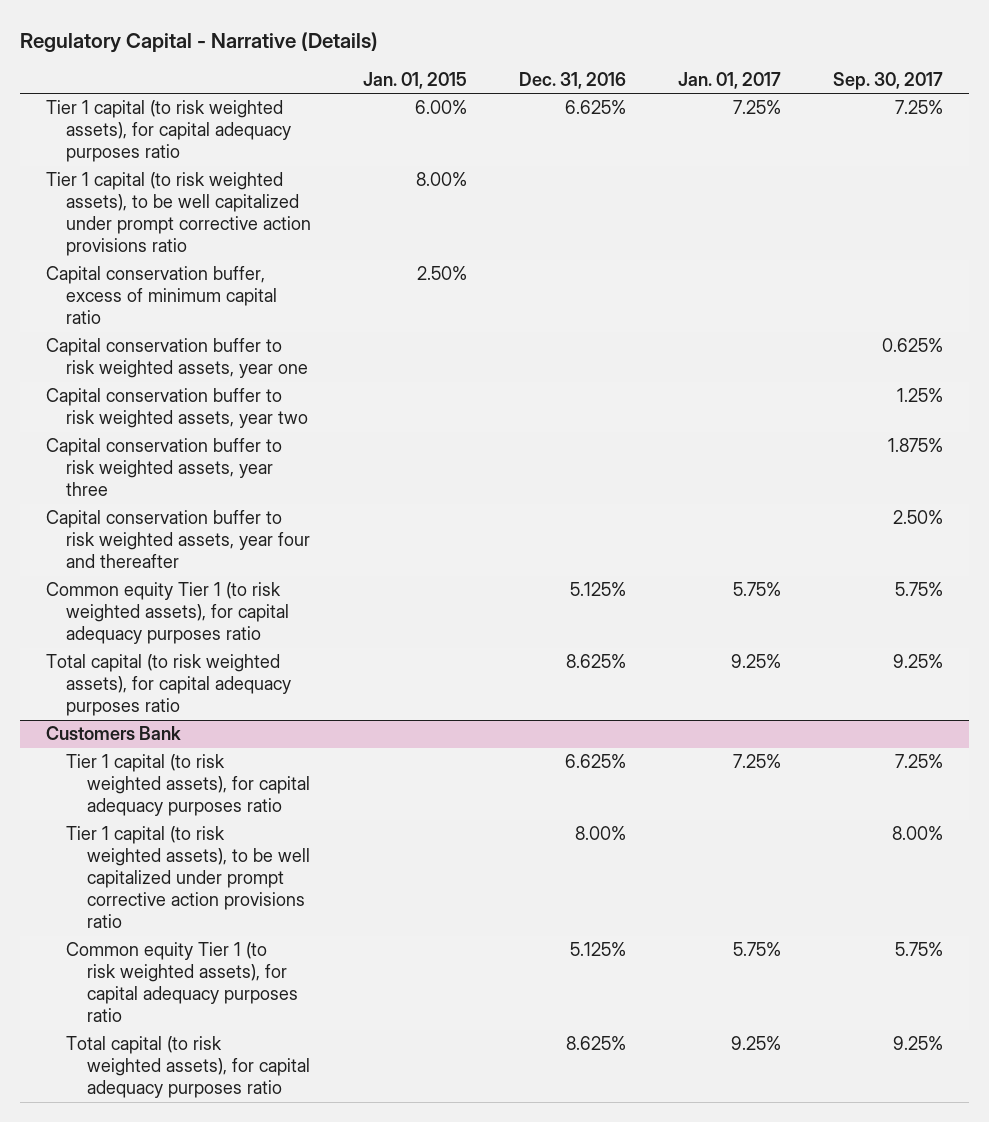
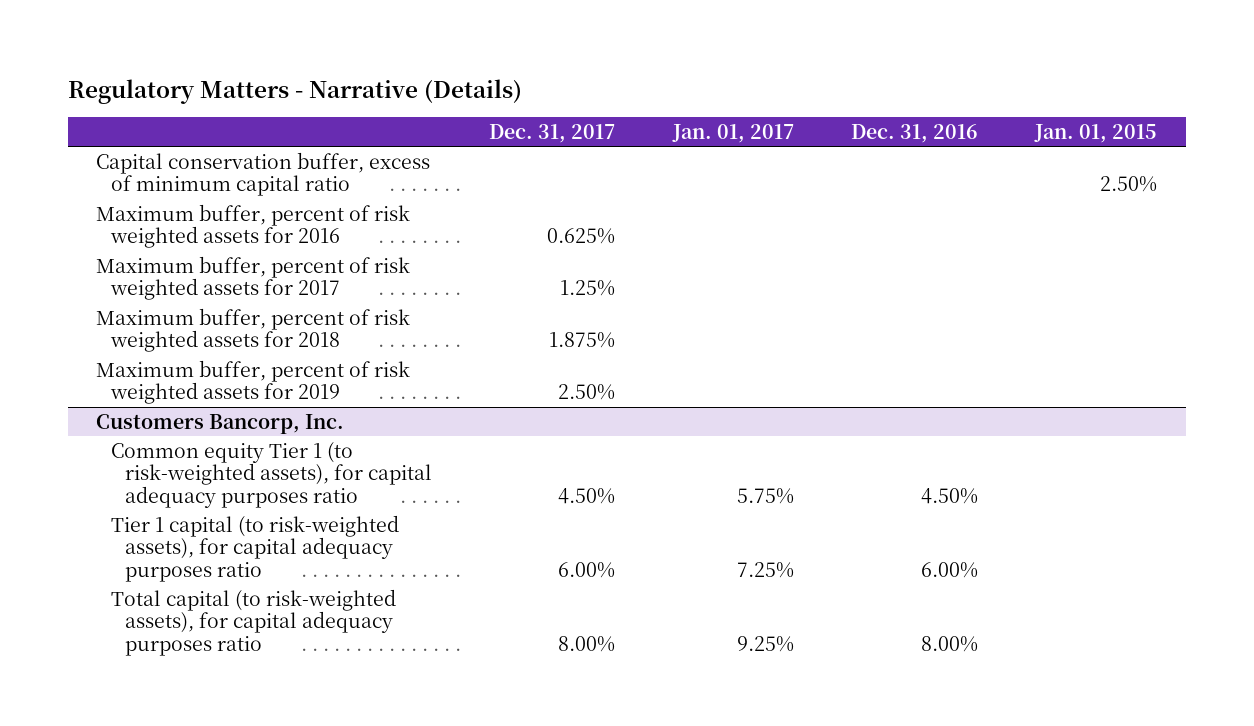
[19,31,378,53] Regulatory Capital - Narrative (Details) -> [67,78,522,104] Regulatory Matters - Narrative (Details)
[832,71,943,90] Sep. 30, 2017 -> none
none -> [489,123,616,143] Dec. 31, 2017
[45,100,292,163] Tier 1 capital (to risk weighted assets), for capital adequacy purposes ratio -> none
[45,172,312,257] Tier 1 capital (to risk weighted assets), to be well capitalized under prompt corrective action provisions ratio -> none
[45,582,290,645] Common equity Tier 1 (to risk weighted assets), for capital adequacy purposes ratio -> none
[45,654,292,717] Total capital (to risk weighted assets), for capital adequacy purposes ratio -> none
[45,726,181,741] Customers Bank -> none
[66,754,310,817] Tier 1 capital (to risk weighted assets), for capital adequacy purposes ratio -> none
[66,826,310,929] Tier 1 capital (to risk weighted assets), to be well capitalized under prompt corrective action provisions ratio -> none
[66,942,298,1023] Common equity Tier 1 (to risk weighted assets), for capital adequacy purposes ratio -> none
[66,1036,310,1099] Total capital (to risk weighted assets), for capital adequacy purposes ratio -> none
[45,338,309,379] Capital conservation buffer to risk weighted assets, year one -> [96,203,411,249] Maximum buffer, percent of risk weighted assets for 2016
[45,388,309,429] Capital conservation buffer to risk weighted assets, year two -> [96,255,411,301] Maximum buffer, percent of risk weighted assets for 2017
[45,438,282,497] Capital conservation buffer to risk weighted assets, year three -> [96,307,411,353] Maximum buffer, percent of risk weighted assets for 2018
[45,510,311,569] Capital conservation buffer to risk weighted assets, year four and thereafter -> [96,359,411,405] Maximum buffer, percent of risk weighted assets for 2019
none -> [96,413,345,434] Customers Bancorp, Inc.
none -> [110,441,432,508] Common equity Tier 1 (to risk-weighted assets), for capital adequacy purposes ratio
none -> [110,514,399,582] Tier 1 capital (to risk-weighted assets), for capital adequacy purposes ratio
none -> [110,588,396,656] Total capital (to risk-weighted assets), for capital adequacy purposes ratio

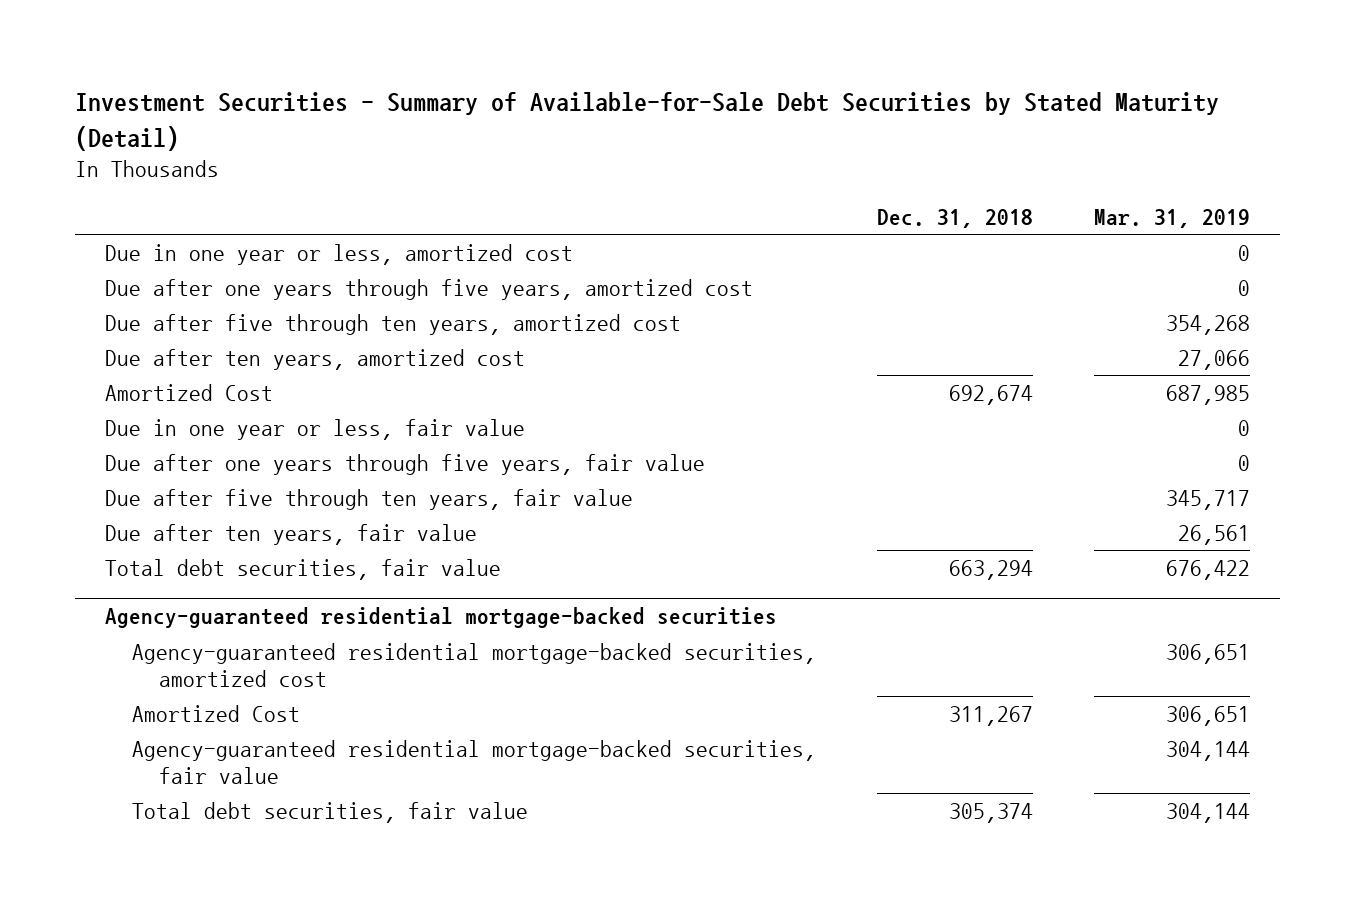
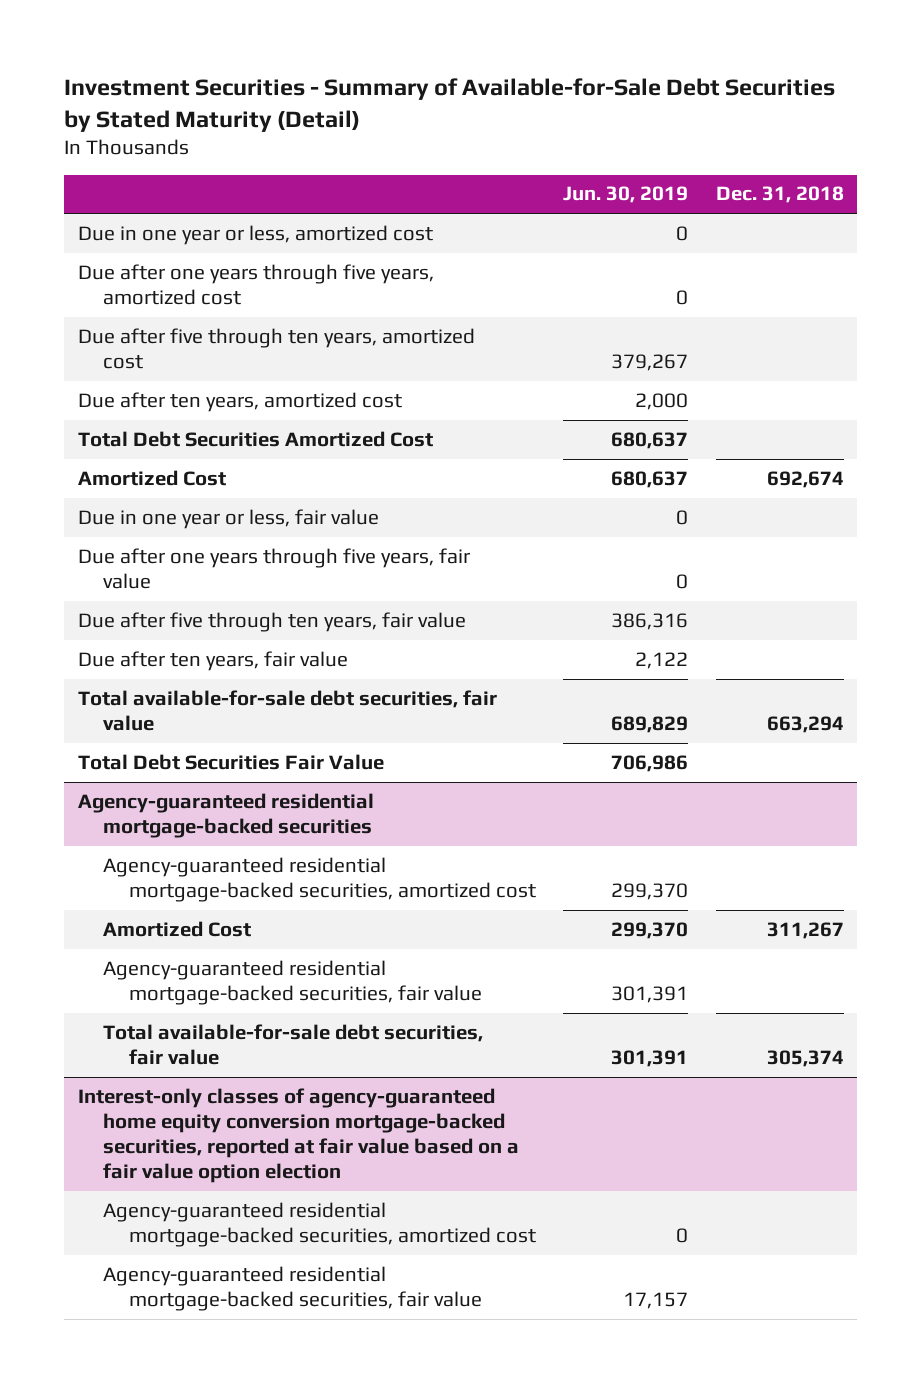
[1093,209,1250,229] Mar. 31, 2019 -> none
none -> [563,186,689,204] Jun. 30, 2019
none -> [77,430,433,447] Total Debt Securities Amortized Cost
[105,558,502,580] Total debt securities, fair value -> [77,689,497,731] Total available-for-sale debt securities, fair value
none -> [77,753,384,770] Total Debt Securities Fair Value
[132,801,529,823] Total debt securities, fair value -> [103,1023,484,1065] Total available-for-sale debt securities, fair value
none -> [77,1087,520,1183] Interest-only classes of agency-guaranteed home equity conversion mortgage-backed securities, reported at fair value based on a fair value option election
none -> [103,1201,536,1247] Agency-guaranteed residential mortgage-backed securities, amortized cost
none -> [103,1265,482,1311] Agency-guaranteed residential mortgage-backed securities, fair value

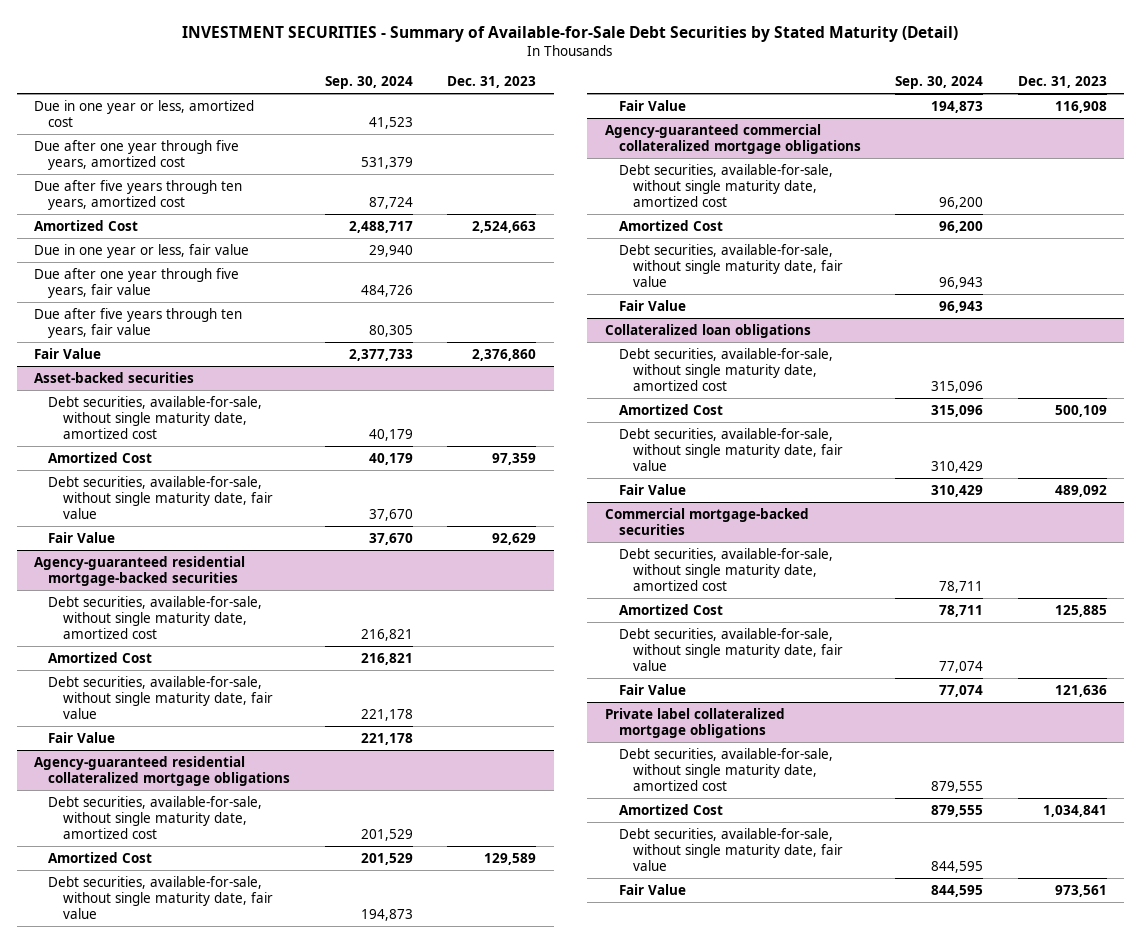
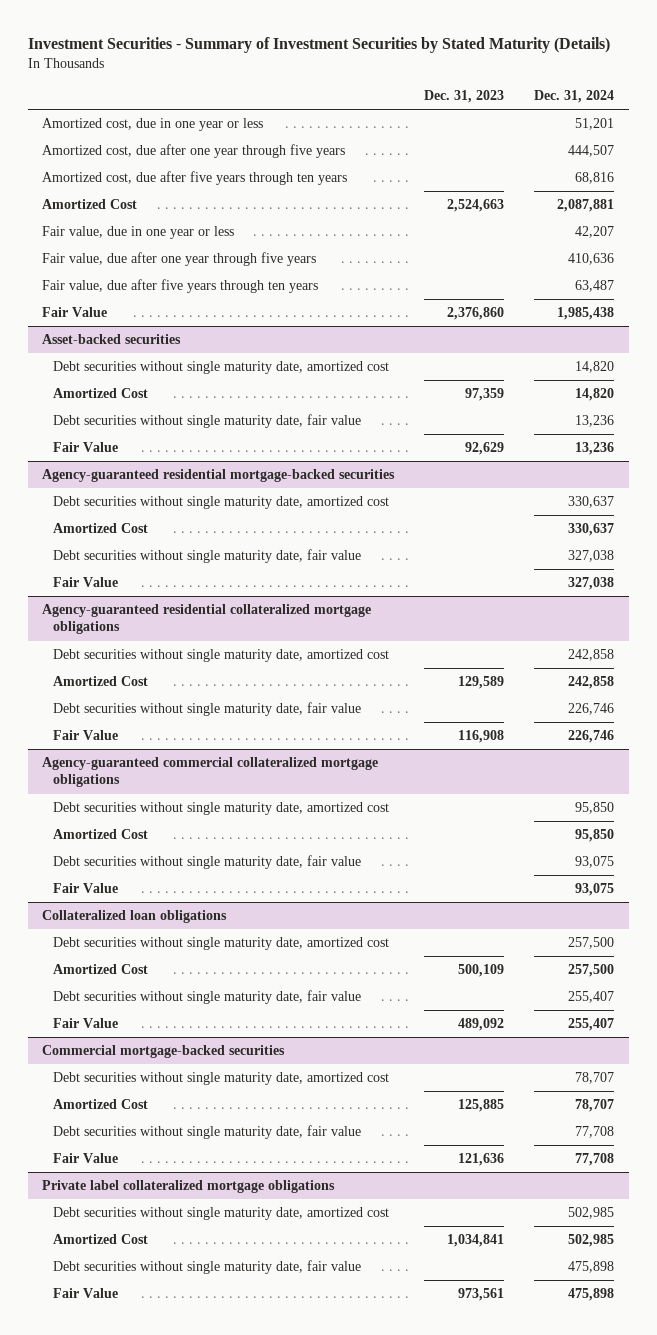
[182,25,959,42] INVESTMENT SECURITIES - Summary of Available-for-Sale Debt Securities by Stated Maturity (Detail) -> [27,37,610,54] Investment Securities - Summary of Investment Securities by Stated Maturity (Details)
[324,76,413,90] Sep. 30, 2024 -> none
none -> [534,90,615,104] Dec. 31, 2024
[33,99,254,127] Due in one year or less, amortized cost -> [42,118,264,132] Amortized cost, due in one year or less
[33,139,239,170] Due after one year through five years, amortized cost -> [42,144,346,159] Amortized cost, due after one year through five years
[33,179,242,210] Due after five years through ten years, amortized cost -> [42,171,348,186] Amortized cost, due after five years through ten years
[33,243,249,258] Due in one year or less, fair value -> [42,226,235,240] Fair value, due in one year or less
[33,267,239,298] Due after one year through five years, fair value -> [42,252,317,267] Fair value, due after one year through five years
[33,307,242,338] Due after five years through ten years, fair value -> [42,279,319,294] Fair value, due after five years through ten years
[48,395,263,439] Debt securities, available-for-sale, without single maturity date, amortized cost -> [52,361,389,375] Debt securities without single maturity date, amortized cost
[48,475,273,519] Debt securities, available-for-sale, without single maturity date, fair value -> [52,414,361,429] Debt securities without single maturity date, fair value
[48,595,263,639] Debt securities, available-for-sale, without single maturity date, amortized cost -> [52,496,389,510] Debt securities without single maturity date, amortized cost
[48,675,273,719] Debt securities, available-for-sale, without single maturity date, fair value -> [52,549,361,564] Debt securities without single maturity date, fair value
[48,795,263,839] Debt securities, available-for-sale, without single maturity date, amortized cost -> [52,649,389,663] Debt securities without single maturity date, amortized cost
[48,875,273,919] Debt securities, available-for-sale, without single maturity date, fair value -> [52,702,361,717] Debt securities without single maturity date, fair value
[618,163,833,207] Debt securities, available-for-sale, without single maturity date, amortized cost -> [52,802,389,816] Debt securities without single maturity date, amortized cost
[618,243,844,287] Debt securities, available-for-sale, without single maturity date, fair value -> [52,855,361,870] Debt securities without single maturity date, fair value
[618,347,833,391] Debt securities, available-for-sale, without single maturity date, amortized cost -> [52,937,389,951] Debt securities without single maturity date, amortized cost
[618,427,844,471] Debt securities, available-for-sale, without single maturity date, fair value -> [52,990,361,1005] Debt securities without single maturity date, fair value
[618,547,833,591] Debt securities, available-for-sale, without single maturity date, amortized cost -> [52,1072,389,1086] Debt securities without single maturity date, amortized cost
[618,627,844,671] Debt securities, available-for-sale, without single maturity date, fair value -> [52,1125,361,1140] Debt securities without single maturity date, fair value
[618,747,833,791] Debt securities, available-for-sale, without single maturity date, amortized cost -> [52,1207,389,1221] Debt securities without single maturity date, amortized cost
[618,827,844,871] Debt securities, available-for-sale, without single maturity date, fair value -> [52,1260,361,1275] Debt securities without single maturity date, fair value

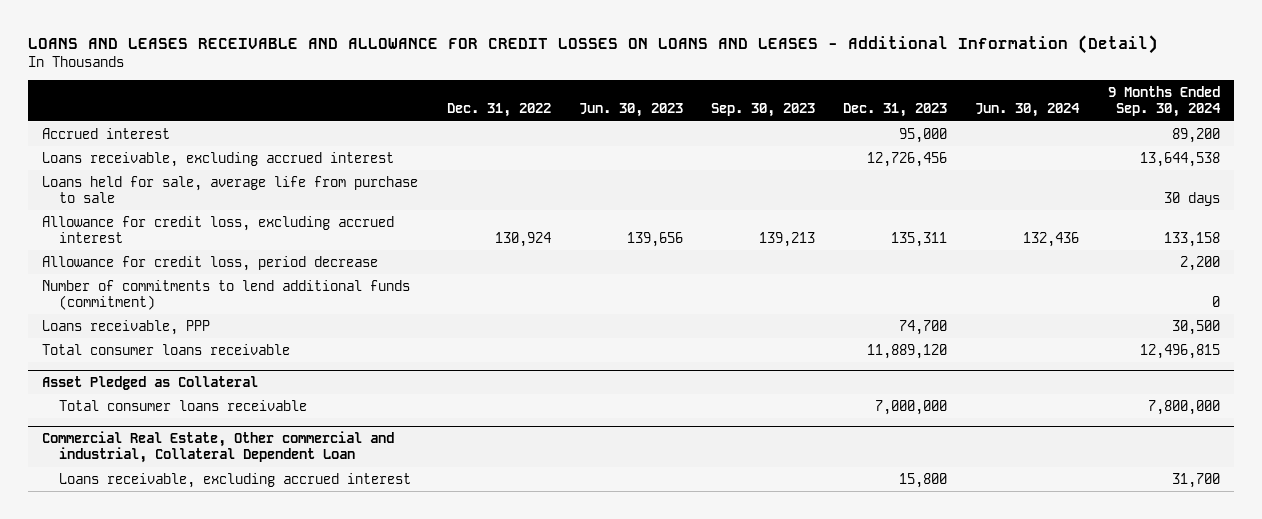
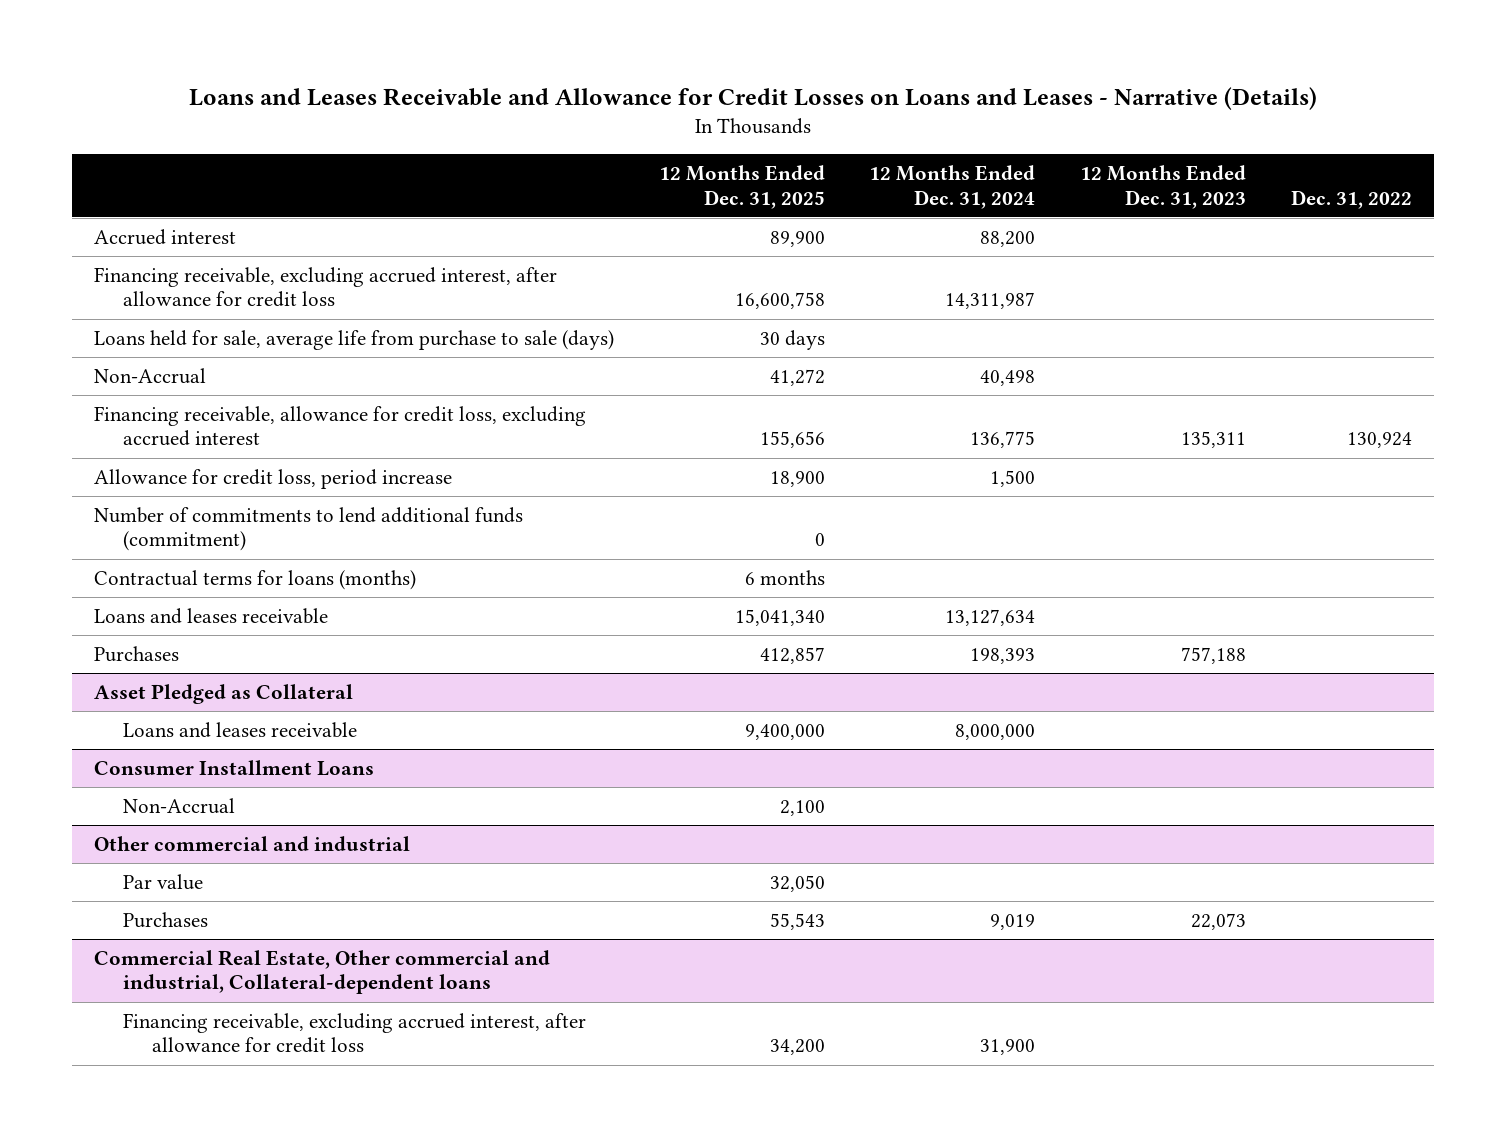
[28,34,1159,54] LOANS AND LEASES RECEIVABLE AND ALLOWANCE FOR CREDIT LOSSES ON LOANS AND LEASES - Additional Information (Detail) -> [188,86,1317,110] Loans and Leases Receivable and Allowance for Credit Losses on Loans and Leases - Narrative (Details)
[578,103,683,118] Jun. 30, 2023 -> none
[710,103,815,118] Sep. 30, 2023 -> none
[843,103,948,118] Dec. 31, 2023 -> none
[975,103,1081,118] Jun. 30, 2024 -> none
[1107,85,1221,118] 9 Months Ended Sep. 30, 2024 -> none
none -> [658,165,825,209] 12 Months Ended Dec. 31, 2025
none -> [869,165,1036,209] 12 Months Ended Dec. 31, 2024
none -> [1079,165,1246,209] 12 Months Ended Dec. 31, 2023
[42,151,395,167] Loans receivable, excluding accrued interest -> [94,266,558,308] Financing receivable, excluding accrued interest, after allowance for credit loss
[42,175,419,204] Loans held for sale, average life from purchase to sale -> [94,329,615,350] Loans held for sale, average life from purchase to sale (days)
none -> [94,367,207,384] Non-Accrual
[42,215,395,244] Allowance for credit loss, excluding accrued interest -> [94,405,587,447] Financing receivable, allowance for credit loss, excluding accrued interest
[42,255,379,271] Allowance for credit loss, period decrease -> [94,468,453,489] Allowance for credit loss, period increase
[42,319,211,335] Loans receivable, PPP -> none
none -> [94,569,417,590] Contractual terms for loans (months)
[42,343,291,355] Total consumer loans receivable -> [94,607,329,624] Loans and leases receivable
none -> [94,645,180,662] Purchases
[58,399,307,411] Total consumer loans receivable -> [122,721,357,738] Loans and leases receivable
none -> [94,759,375,776] Consumer Installment Loans
none -> [122,797,235,814] Non-Accrual
none -> [94,835,411,851] Other commercial and industrial
none -> [122,873,203,890] Par value
none -> [122,911,208,928] Purchases
[42,430,395,464] Commercial Real Estate, Other commercial and industrial, Collateral Dependent Loan -> [94,949,551,995] Commercial Real Estate, Other commercial and industrial, Collateral-dependent loans
[58,472,411,488] Loans receivable, excluding accrued interest -> [122,1012,586,1054] Financing receivable, excluding accrued interest, after allowance for credit loss

